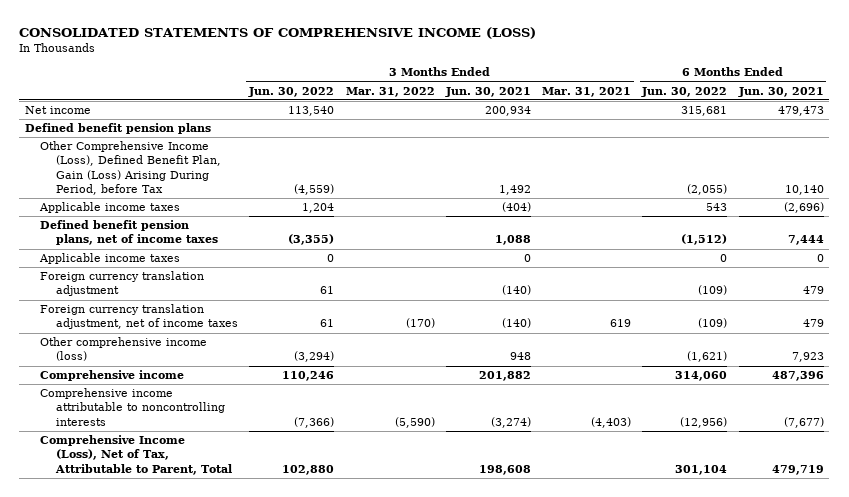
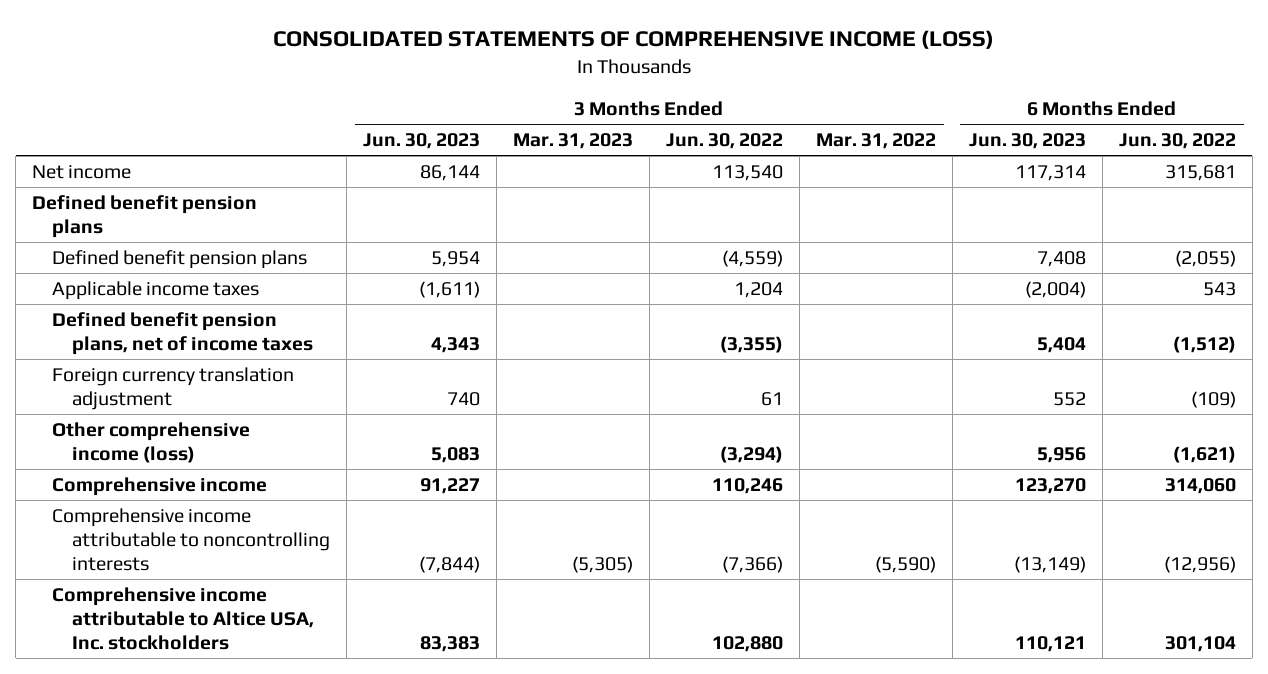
[444,86,531,97] Jun. 30, 2021 -> none
[542,86,632,97] Mar. 31, 2021 -> none
[737,86,824,97] Jun. 30, 2021 -> none
none -> [363,133,481,150] Jun. 30, 2023
none -> [513,133,634,150] Mar. 31, 2023
none -> [968,133,1086,150] Jun. 30, 2023
[40,141,221,195] Other Comprehensive Income (Loss), Defined Benefit Plan, Gain (Loss) Arising During Period, before Tax -> [52,250,308,270] Defined benefit pension plans
[39,253,181,265] Applicable income taxes -> none
[40,304,238,330] Foreign currency translation adjustment, net of income taxes -> none
[40,435,232,475] Comprehensive Income (Loss), Net of Tax, Attributable to Parent, Total -> [52,587,315,650] Comprehensive income attributable to Altice USA, Inc. stockholders

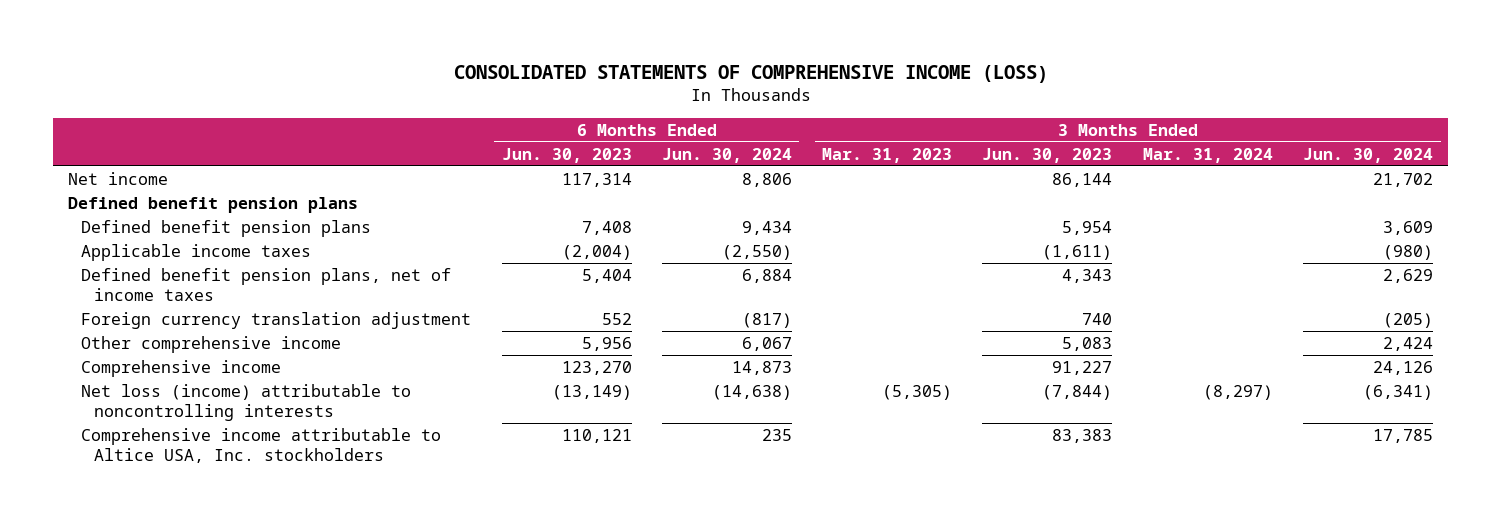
[665,133,783,150] Jun. 30, 2022 -> none
[815,133,936,150] Mar. 31, 2022 -> none
[1118,133,1236,150] Jun. 30, 2022 -> none
none -> [661,147,792,163] Jun. 30, 2024
none -> [1142,147,1273,163] Mar. 31, 2024
none -> [1303,147,1434,163] Jun. 30, 2024
[52,422,251,463] Other comprehensive income (loss) -> [81,335,342,353] Other comprehensive income
[52,508,331,571] Comprehensive income attributable to noncontrolling interests -> [81,383,412,421] Net loss (income) attributable to noncontrolling interests

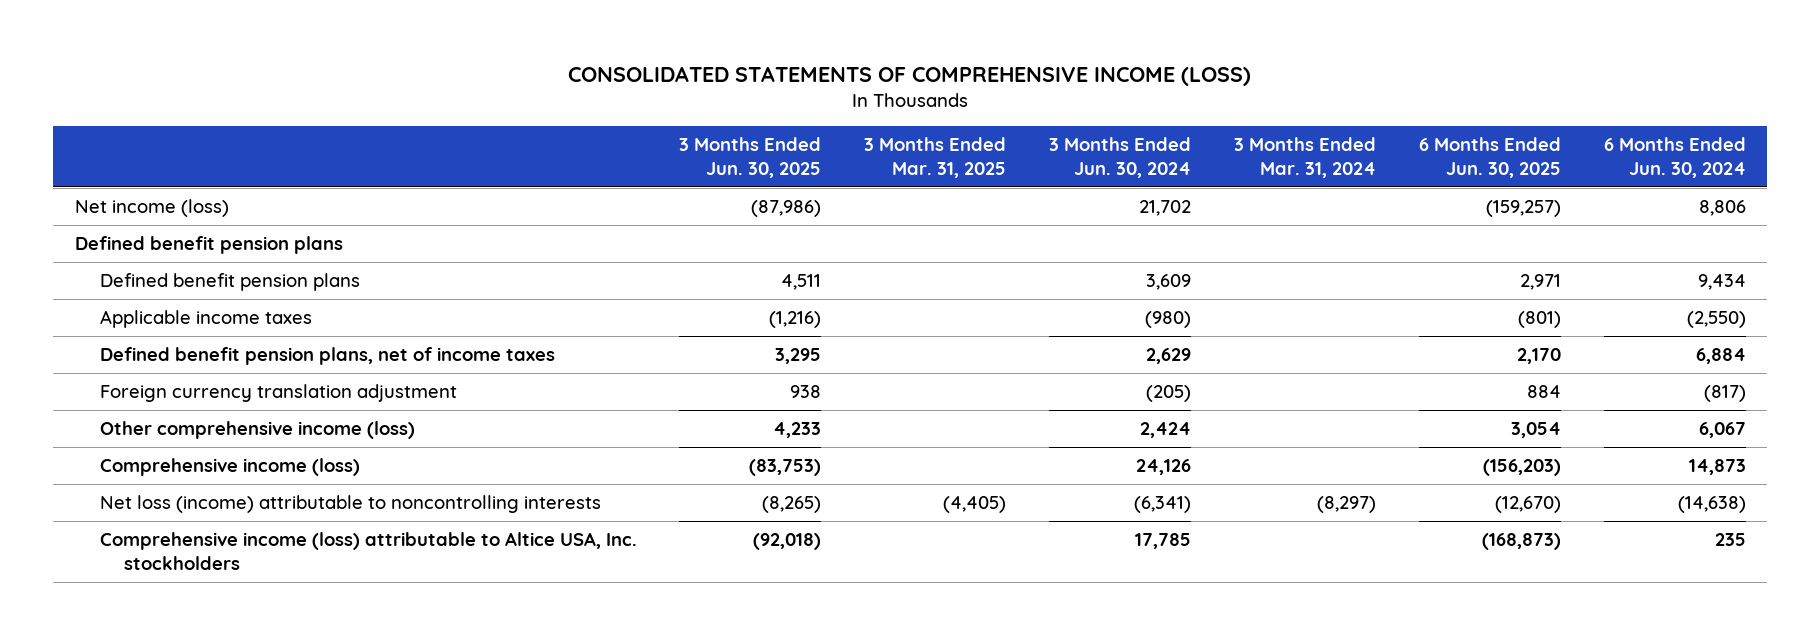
[501,147,632,163] Jun. 30, 2023 -> none
[822,147,953,163] Mar. 31, 2023 -> none
[982,147,1113,163] Jun. 30, 2023 -> none
none -> [679,137,822,178] 3 Months Ended Jun. 30, 2025
none -> [864,137,1007,178] 3 Months Ended Mar. 31, 2025
none -> [1418,137,1561,178] 6 Months Ended Jun. 30, 2025
[68,171,169,185] Net income -> [74,199,229,218] Net income (loss)
[81,335,342,353] Other comprehensive income -> [99,421,415,440] Other comprehensive income (loss)
[81,359,282,377] Comprehensive income -> [99,458,360,477] Comprehensive income (loss)
[81,427,442,463] Comprehensive income attributable to Altice USA, Inc. stockholders -> [99,532,637,571] Comprehensive income (loss) attributable to Altice USA, Inc. stockholders

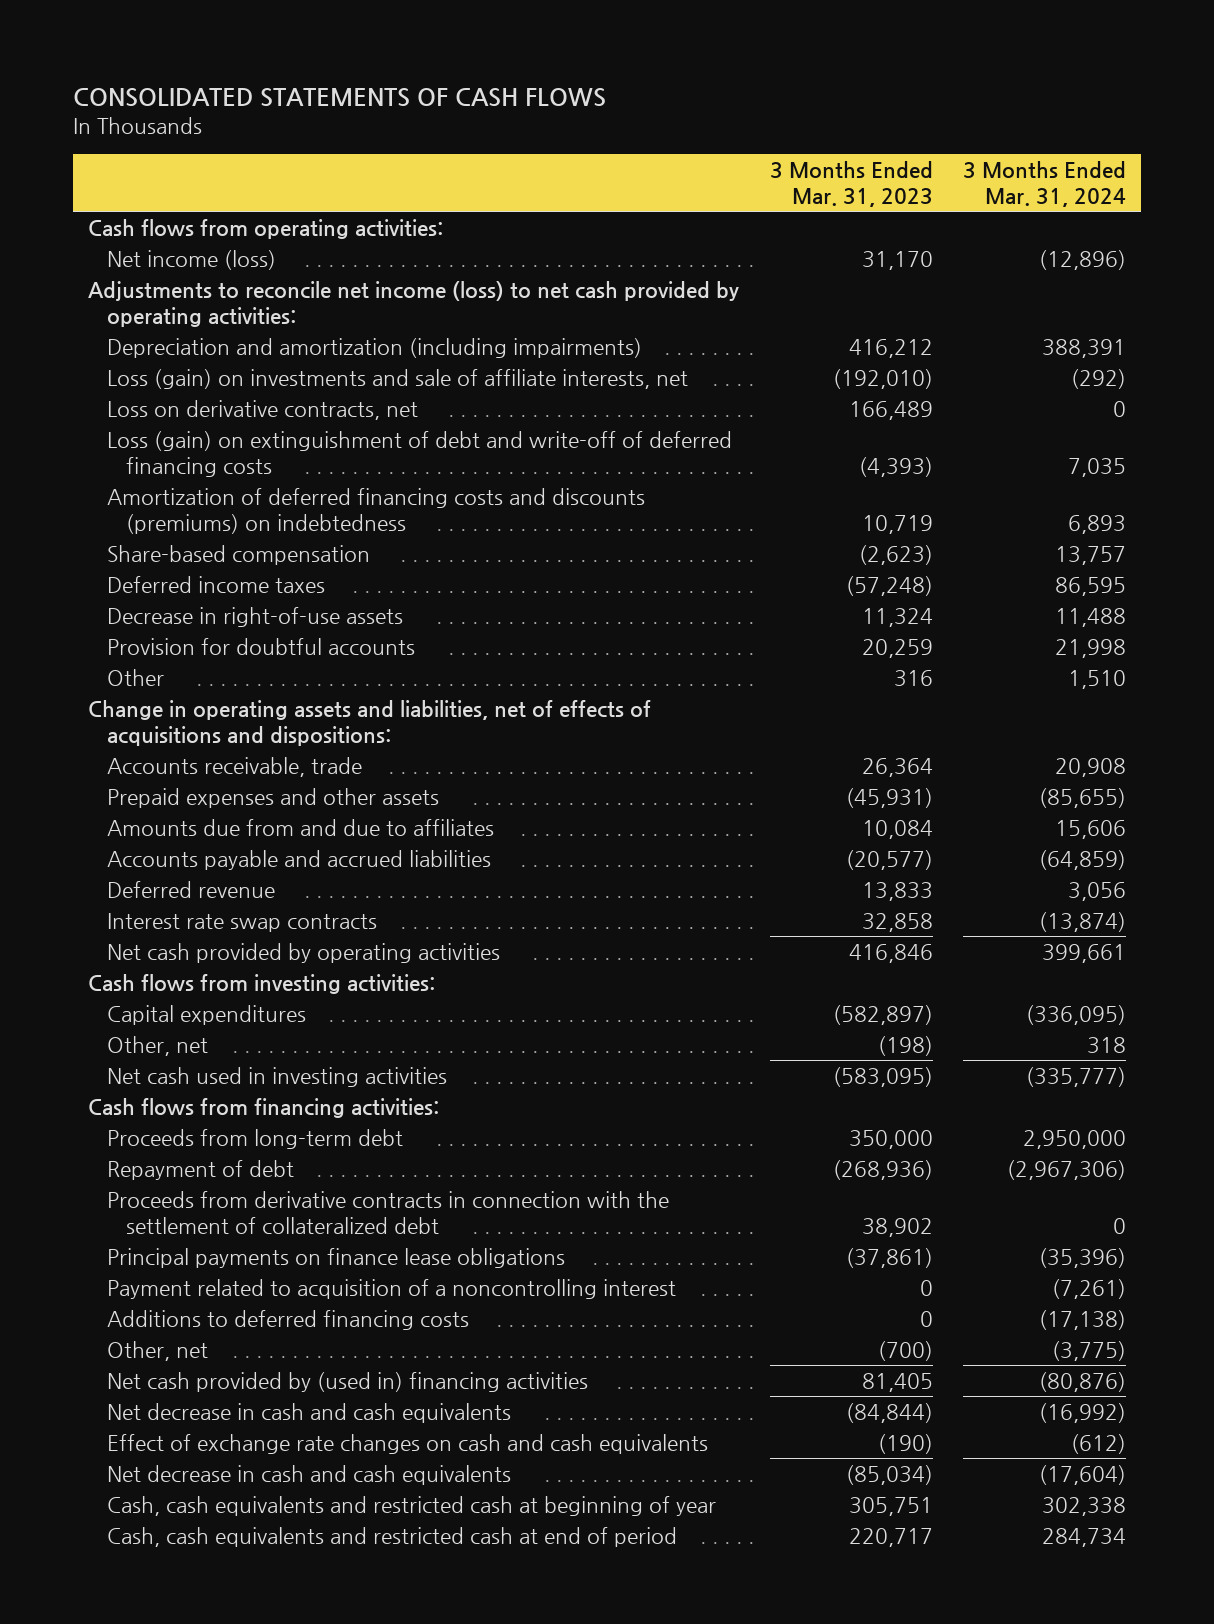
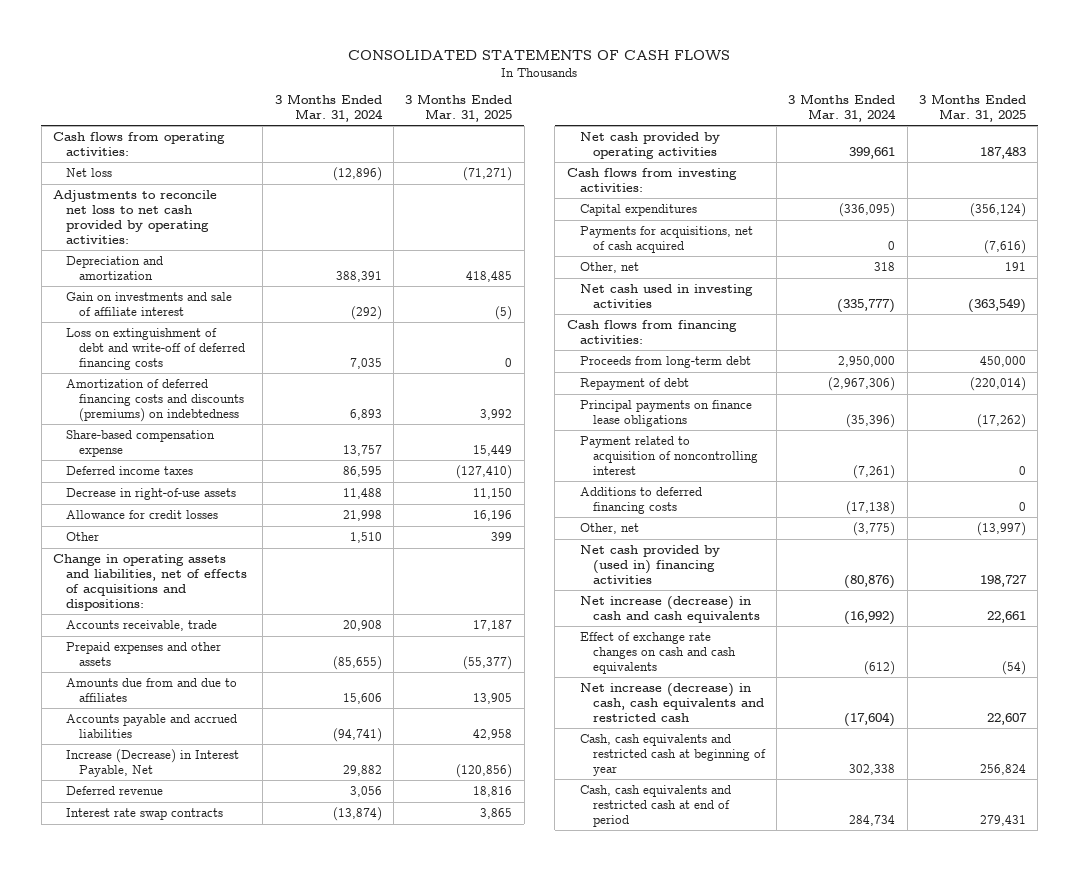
[769,161,933,207] 3 Months Ended Mar. 31, 2023 -> none
none -> [405,93,513,122] 3 Months Ended Mar. 31, 2025
[107,399,419,420] Loss on derivative contracts, net -> none
[107,249,277,270] Net income (loss) -> [65,168,112,178] Net loss
[88,280,740,327] Adjustments to reconcile net income (loss) to net cash provided by operating activities: -> [52,190,217,244] Adjustments to reconcile net loss to net cash provided by operating activities:
[107,337,643,358] Depreciation and amortization (including impairments) -> [65,256,163,280] Depreciation and amortization
[107,368,689,389] Loss (gain) on investments and sale of affiliate interests, net -> [65,292,232,316] Gain on investments and sale of affiliate interest
[107,430,733,477] Loss (gain) on extinguishment of debt and write-off of deferred financing costs -> [65,328,246,370] Loss on extinguishment of debt and write-off of deferred financing costs
[107,544,371,565] Share-based compensation -> [65,430,215,457] Share-based compensation expense
[107,637,416,655] Provision for doubtful accounts -> [65,510,218,520] Allowance for credit losses
[1039,849,1127,870] (64,859) -> [332,727,382,742] (94,741)
none -> [65,749,239,777] Increase (Decrease) in Interest Payable, Net
none -> [579,226,753,253] Payments for acquisitions, net of cash acquired
[107,1190,670,1234] Proceeds from derivative contracts in connection with the settlement of collateralized debt -> none
[107,1278,677,1299] Payment related to acquisition of a noncontrolling interest -> [579,436,758,475] Payment related to acquisition of noncontrolling interest
[107,1402,512,1423] Net decrease in cash and cash equivalents -> [579,596,760,623] Net increase (decrease) in cash and cash equivalents
[107,1464,512,1485] Net decrease in cash and cash equivalents -> [579,683,764,722] Net increase (decrease) in cash, cash equivalents and restricted cash

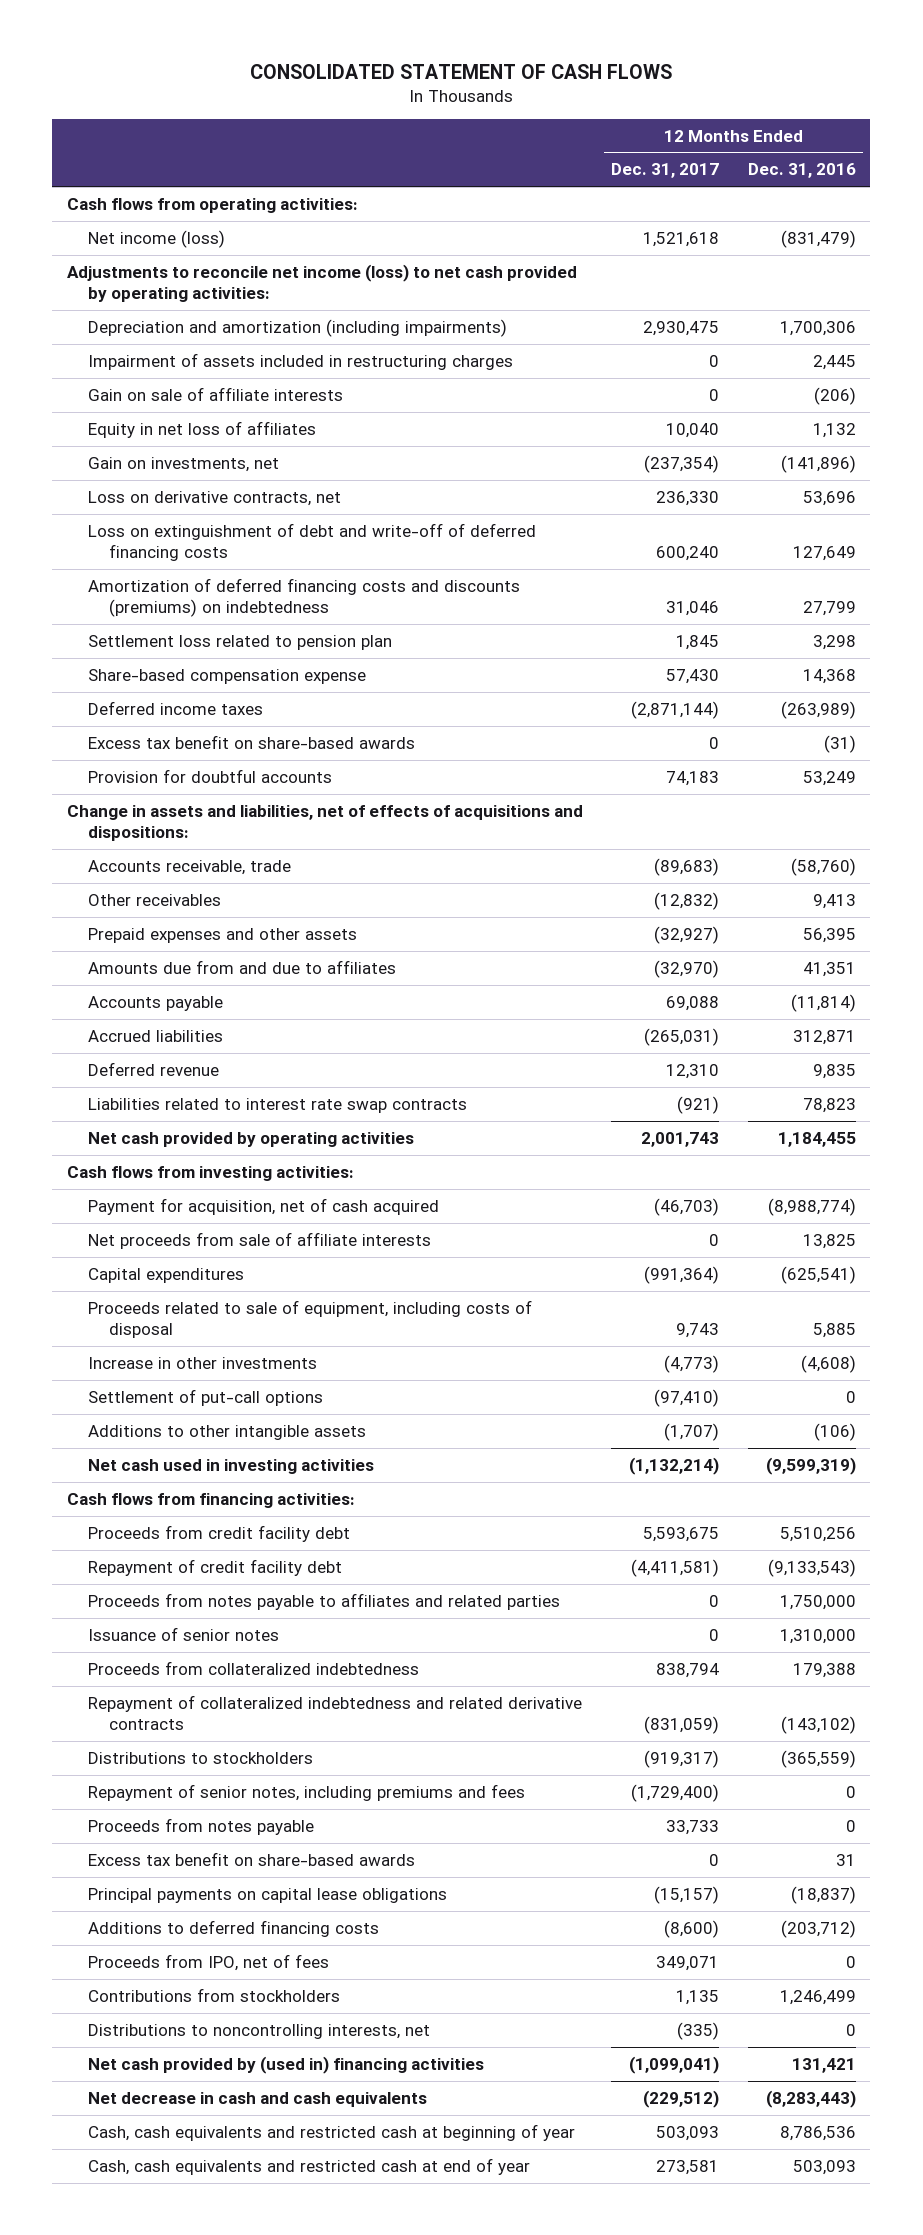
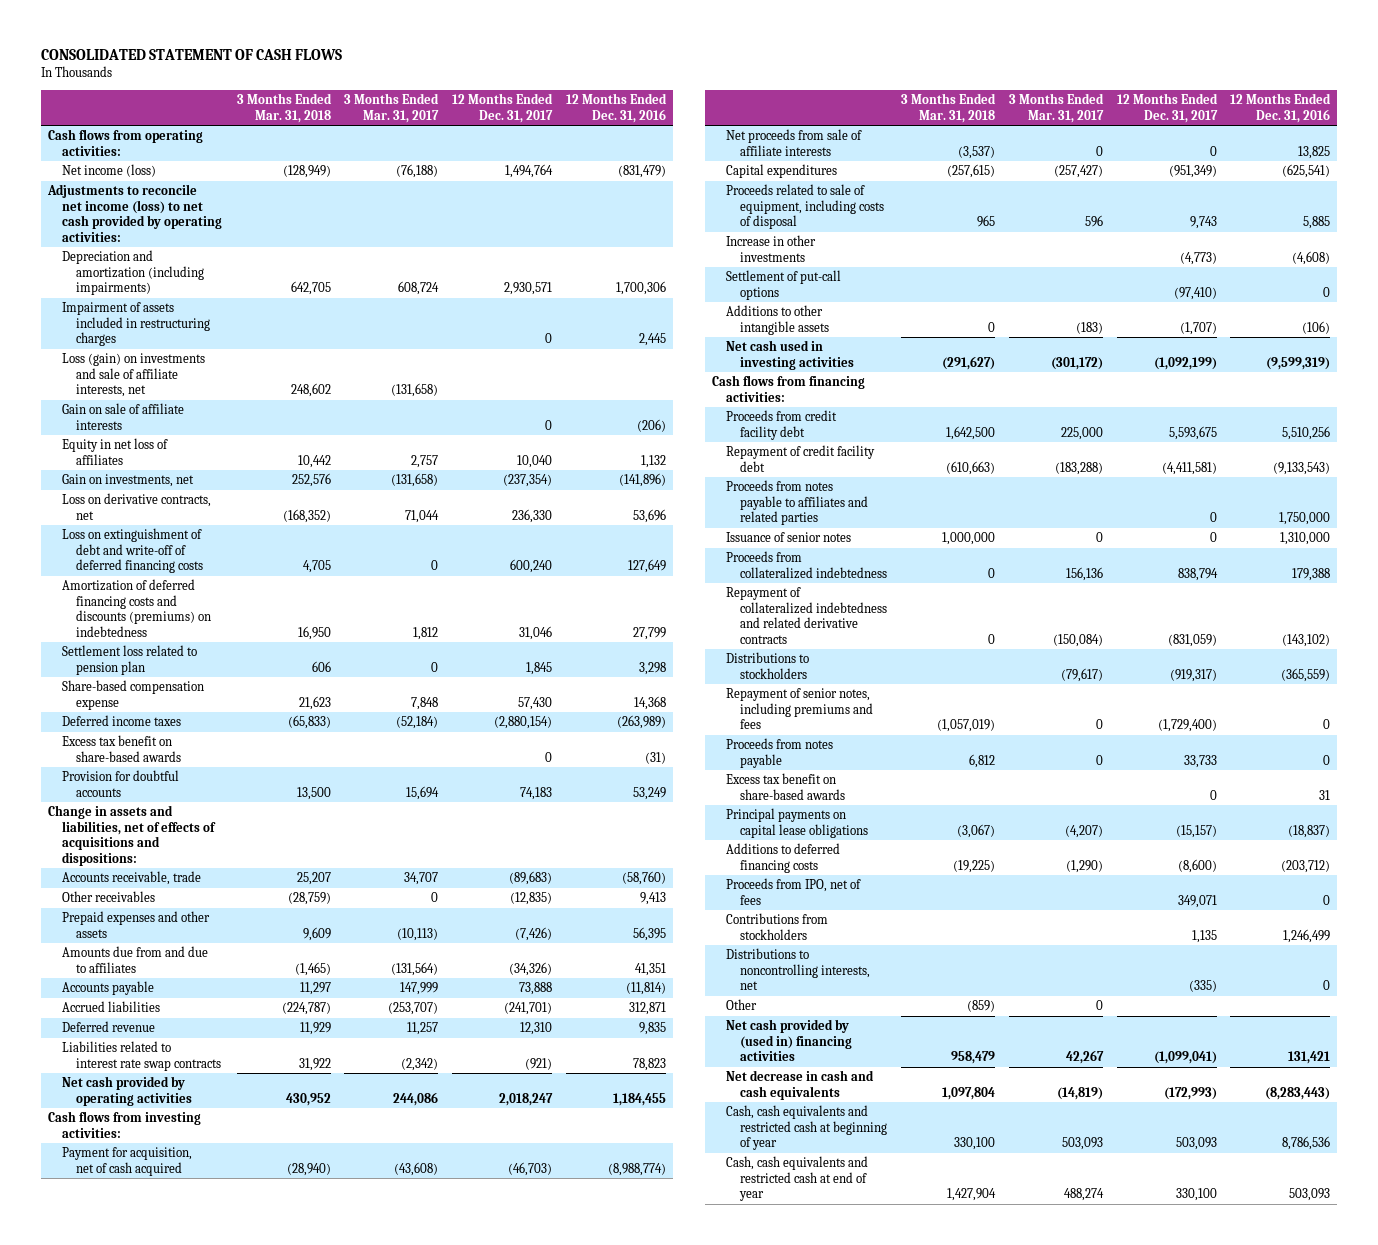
none -> [236,93,332,123] 3 Months Ended Mar. 31, 2018
none -> [344,93,440,123] 3 Months Ended Mar. 31, 2017
[643,231,720,247] 1,521,618 -> [505,164,554,179] 1,494,764
[643,320,720,336] 2,930,475 -> [504,282,553,296] 2,930,571
none -> [61,353,205,398] Loss (gain) on investments and sale of affiliate interests, net
[631,700,720,719] (2,871,144) -> [494,716,553,730] (2,880,154)
[654,891,720,910] (12,832) -> [510,892,553,906] (12,835)
[654,925,720,944] (32,927) -> [515,926,553,941] (7,426)
[654,959,720,978] (32,970) -> [509,961,553,976] (34,326)
[666,995,720,1011] 69,088 -> [519,982,553,996] 73,888
[644,1027,720,1046] (265,031) -> [504,1002,553,1016] (241,701)
[641,1131,720,1147] 2,001,743 -> [499,1092,554,1106] 2,018,247
[644,1265,720,1284] (991,364) -> [1168,165,1217,179] (951,349)
[629,1456,720,1475] (1,132,214) -> [1153,356,1217,370] (1,092,199)
none -> [725,999,757,1011] Other
[643,2089,720,2108] (229,512) -> [1163,1086,1217,1100] (172,993)
[656,2159,720,2175] 273,581 -> [1175,1188,1217,1202] 330,100

